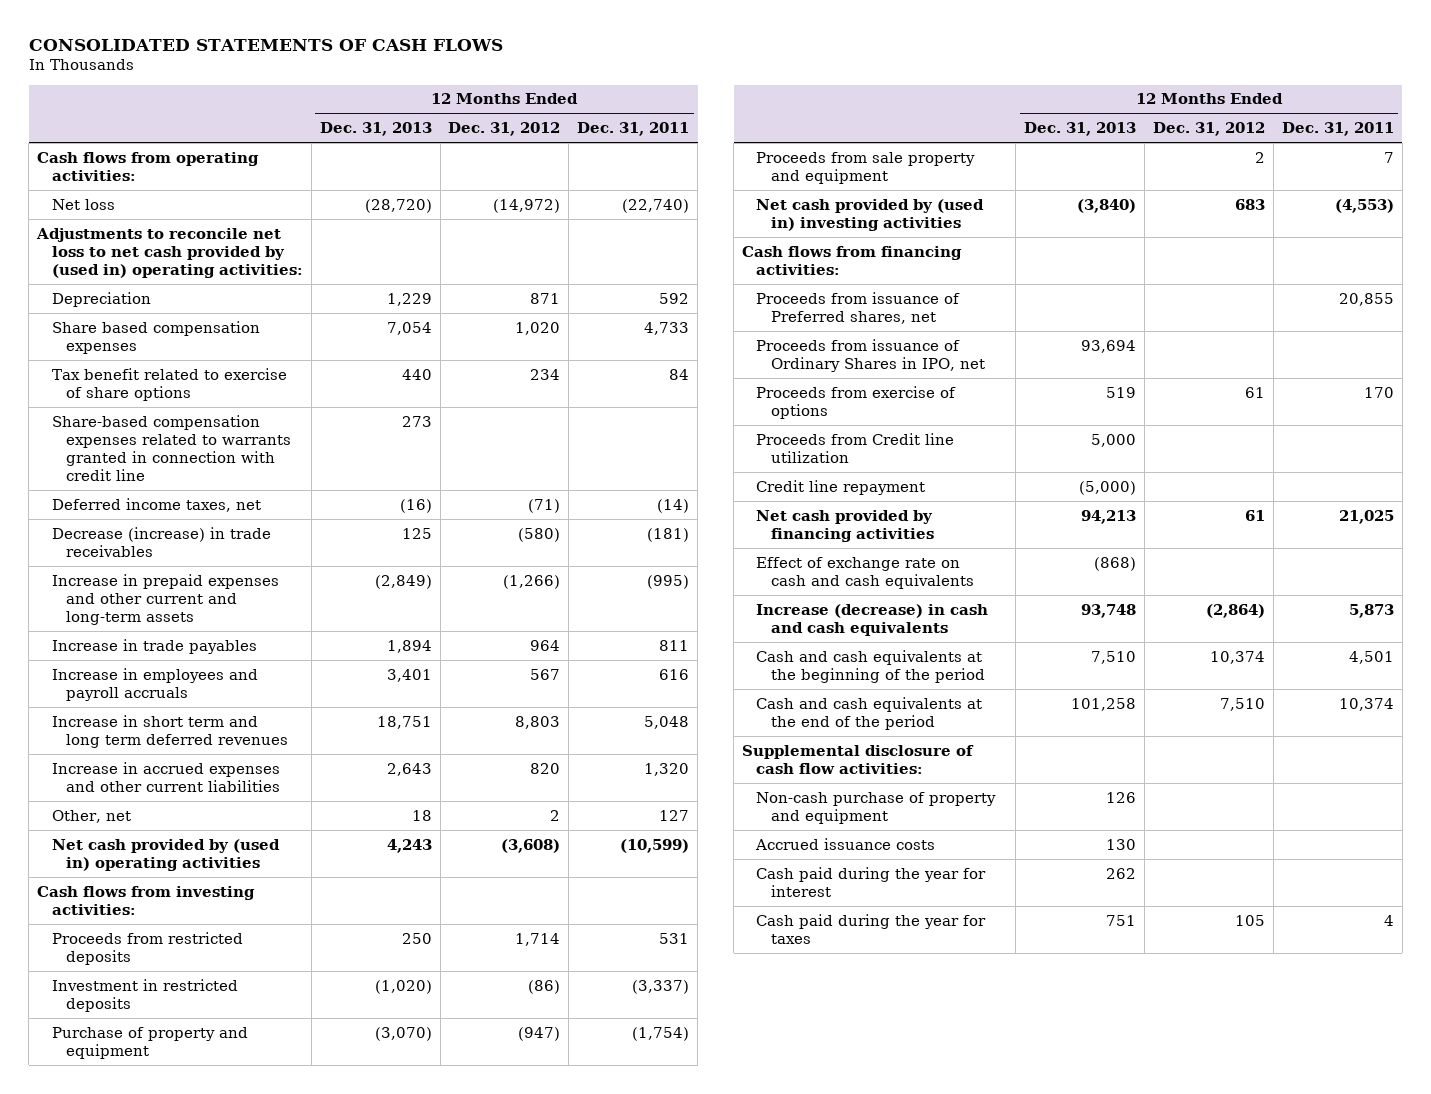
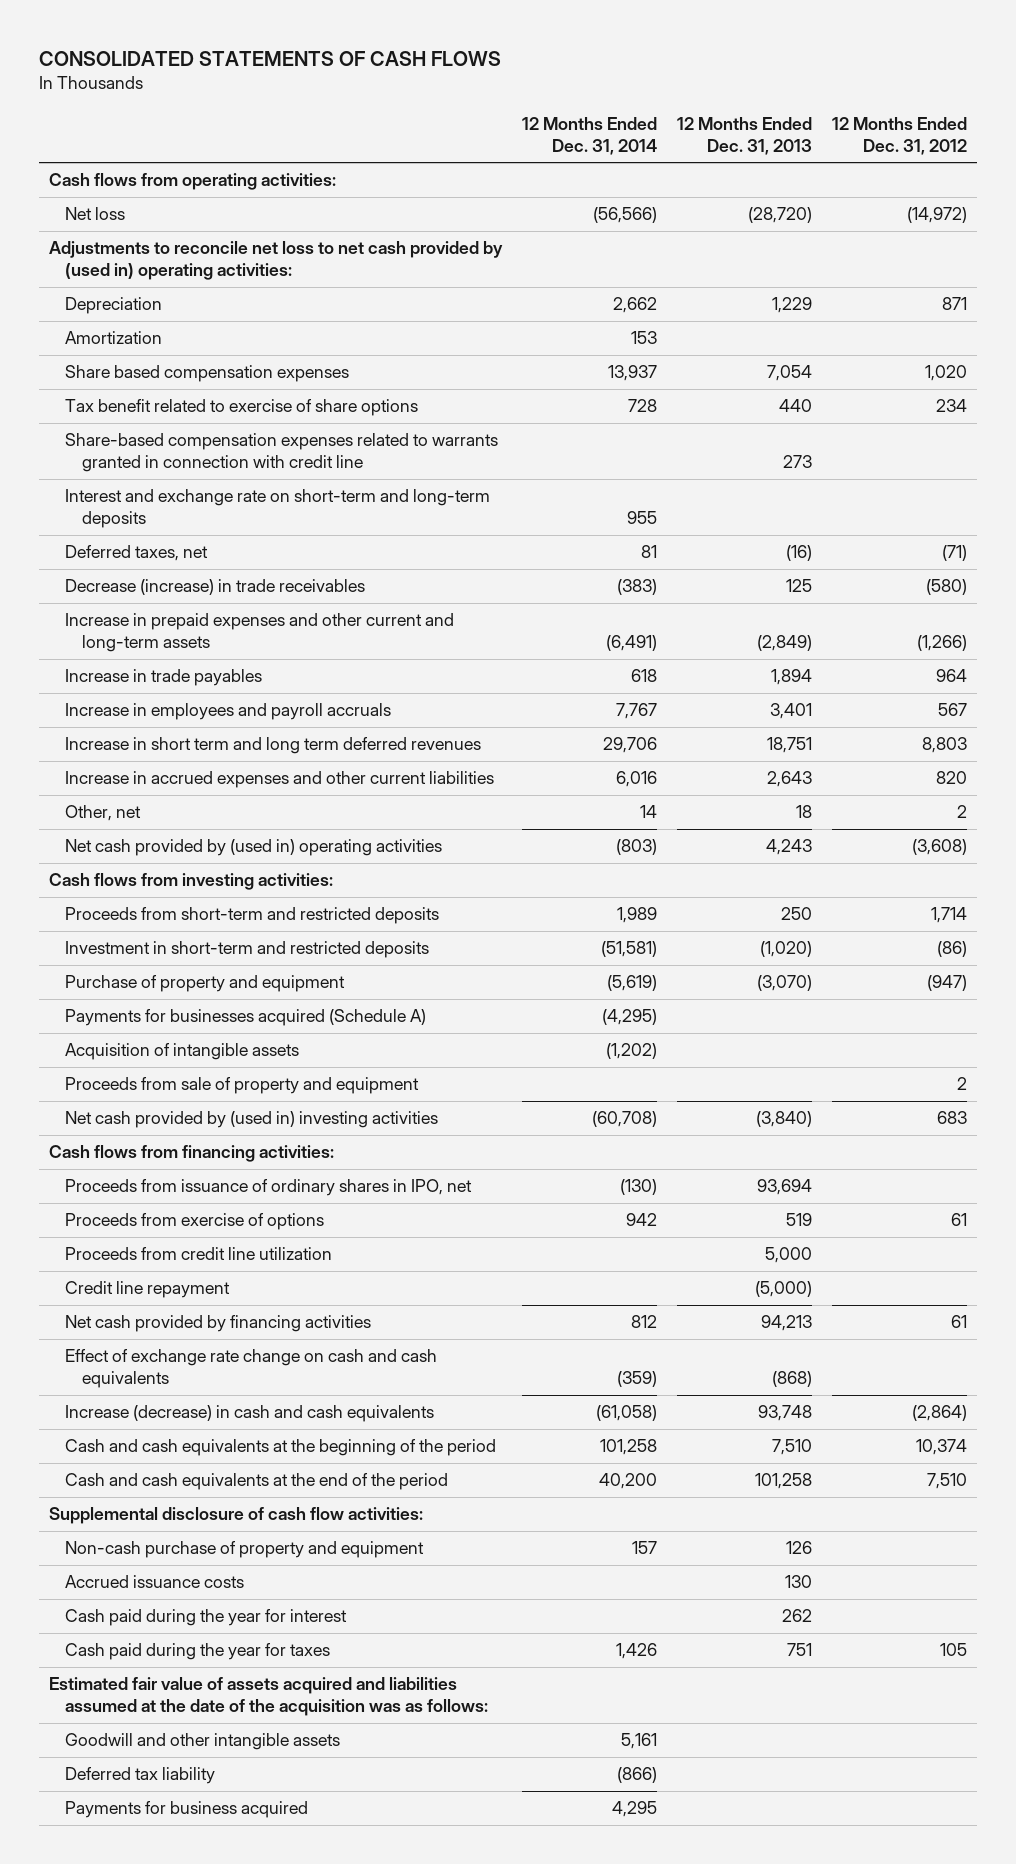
[577,122,690,137] Dec. 31, 2011 -> none
none -> [522,116,658,155] 12 Months Ended Dec. 31, 2014
none -> [65,331,163,345] Amortization
none -> [65,489,491,529] Interest and exchange rate on short-term and long-term deposits
[51,497,261,512] Deferred income taxes, net -> [65,545,209,562] Deferred taxes, net
[51,931,243,965] Proceeds from restricted deposits -> [65,907,440,925] Proceeds from short-term and restricted deposits
[51,978,238,1012] Investment in restricted deposits -> [65,941,430,959] Investment in short-term and restricted deposits
none -> [65,1009,427,1027] Payments for businesses acquired (Schedule A)
none -> [65,1043,300,1061] Acquisition of intangible assets
[756,151,976,184] Proceeds from sale property and equipment -> [65,1077,420,1095] Proceeds from sale of property and equipment
[756,291,961,324] Proceeds from issuance of Preferred shares, net -> none
[756,338,985,372] Proceeds from issuance of Ordinary Shares in IPO, net -> [65,1179,473,1197] Proceeds from issuance of ordinary shares in IPO, net
[756,432,955,463] Proceeds from Credit line utilization -> [65,1247,333,1261] Proceeds from credit line utilization
[756,556,974,589] Effect of exchange rate on cash and cash equivalents -> [65,1349,438,1389] Effect of exchange rate change on cash and cash equivalents
none -> [49,1677,489,1717] Estimated fair value of assets acquired and liabilities assumed at the date of the acquisition was as follows:
none -> [65,1733,341,1751] Goodwill and other intangible assets
none -> [65,1767,216,1785] Deferred tax liability
none -> [65,1801,309,1819] Payments for business acquired

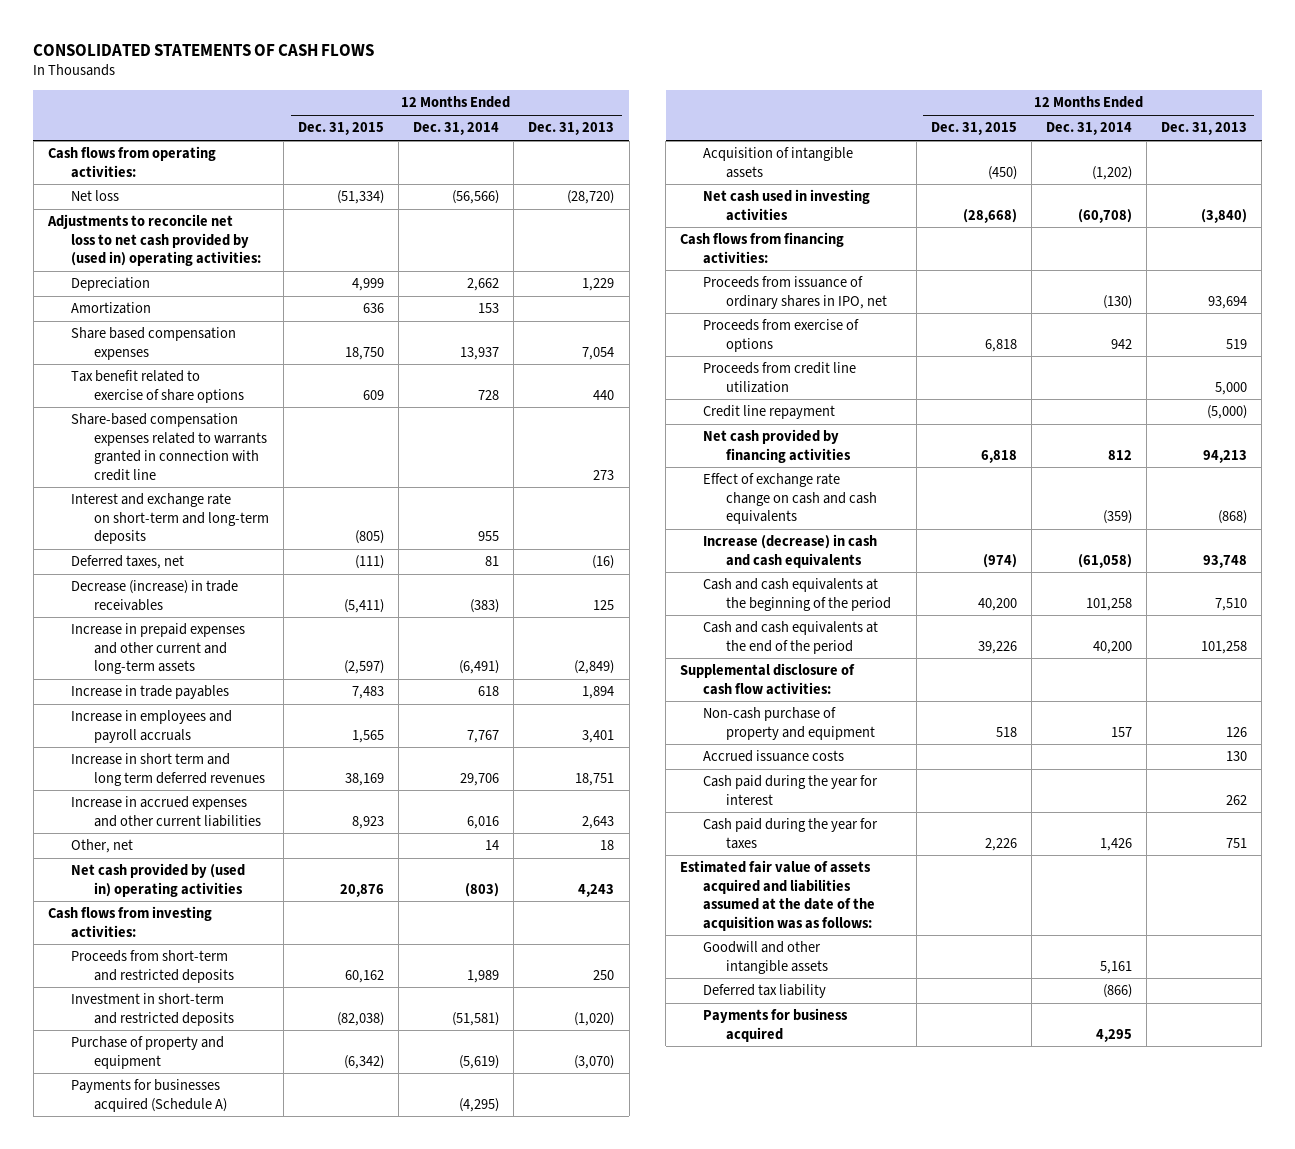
[832,116,968,155] 12 Months Ended Dec. 31, 2012 -> none
none -> [298,122,385,136] Dec. 31, 2015
[65,1077,420,1095] Proceeds from sale of property and equipment -> none
[65,1111,439,1129] Net cash provided by (used in) investing activities -> [703,189,871,221] Net cash used in investing activities

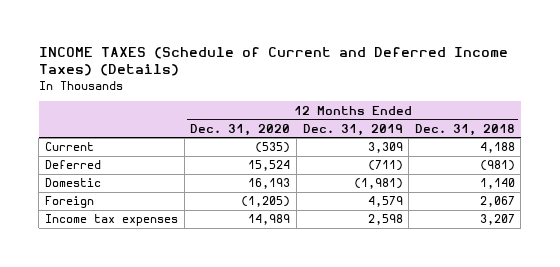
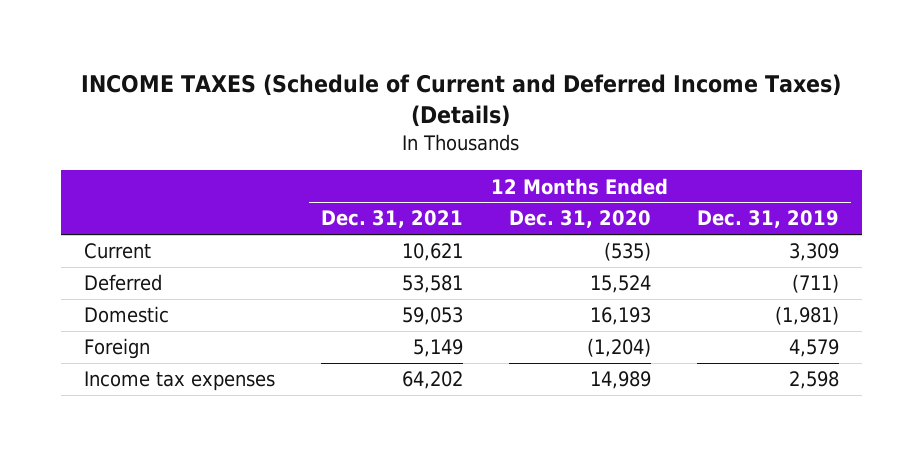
[414,123,515,136] Dec. 31, 2018 -> none
none -> [320,210,463,229] Dec. 31, 2021
[241,196,291,208] (1,205) -> [586,338,651,358] (1,204)

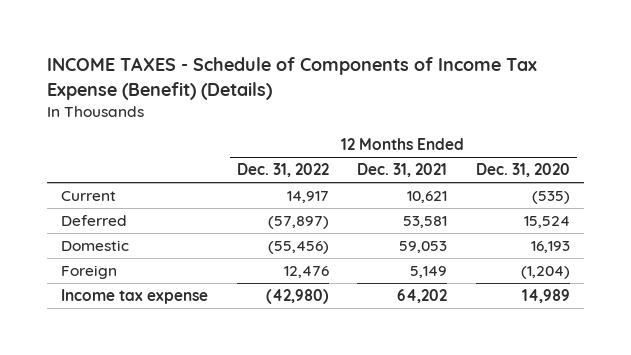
[81,73,842,128] INCOME TAXES (Schedule of Current and Deferred Income Taxes) (Details) -> [46,57,537,100] INCOME TAXES - Schedule of Components of Income Tax Expense (Benefit) (Details)
[697,210,840,229] Dec. 31, 2019 -> none
none -> [236,163,329,178] Dec. 31, 2022
[83,371,275,392] Income tax expenses -> [61,288,209,304] Income tax expense

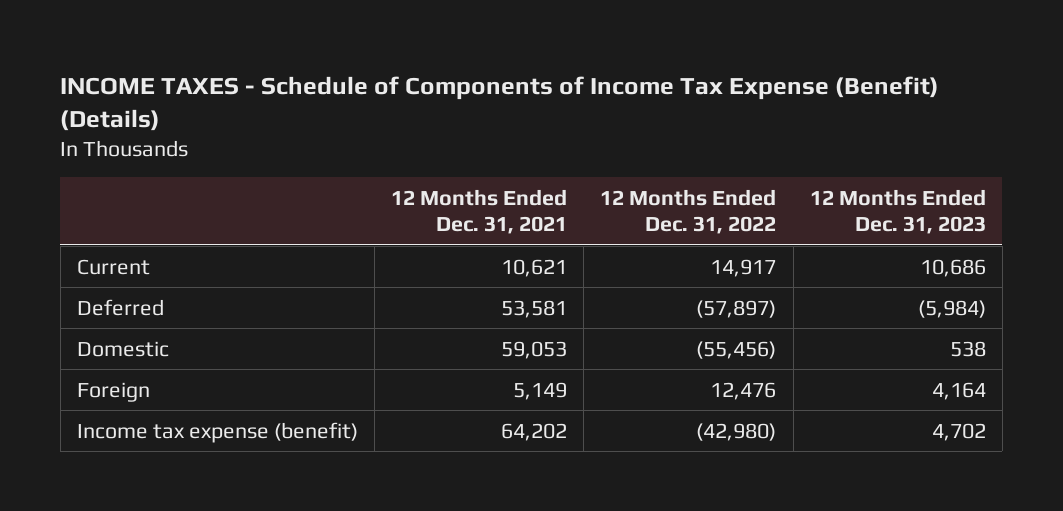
[476,163,571,178] Dec. 31, 2020 -> none
none -> [809,189,986,235] 12 Months Ended Dec. 31, 2023
[61,288,209,304] Income tax expense -> [76,421,358,443] Income tax expense (benefit)

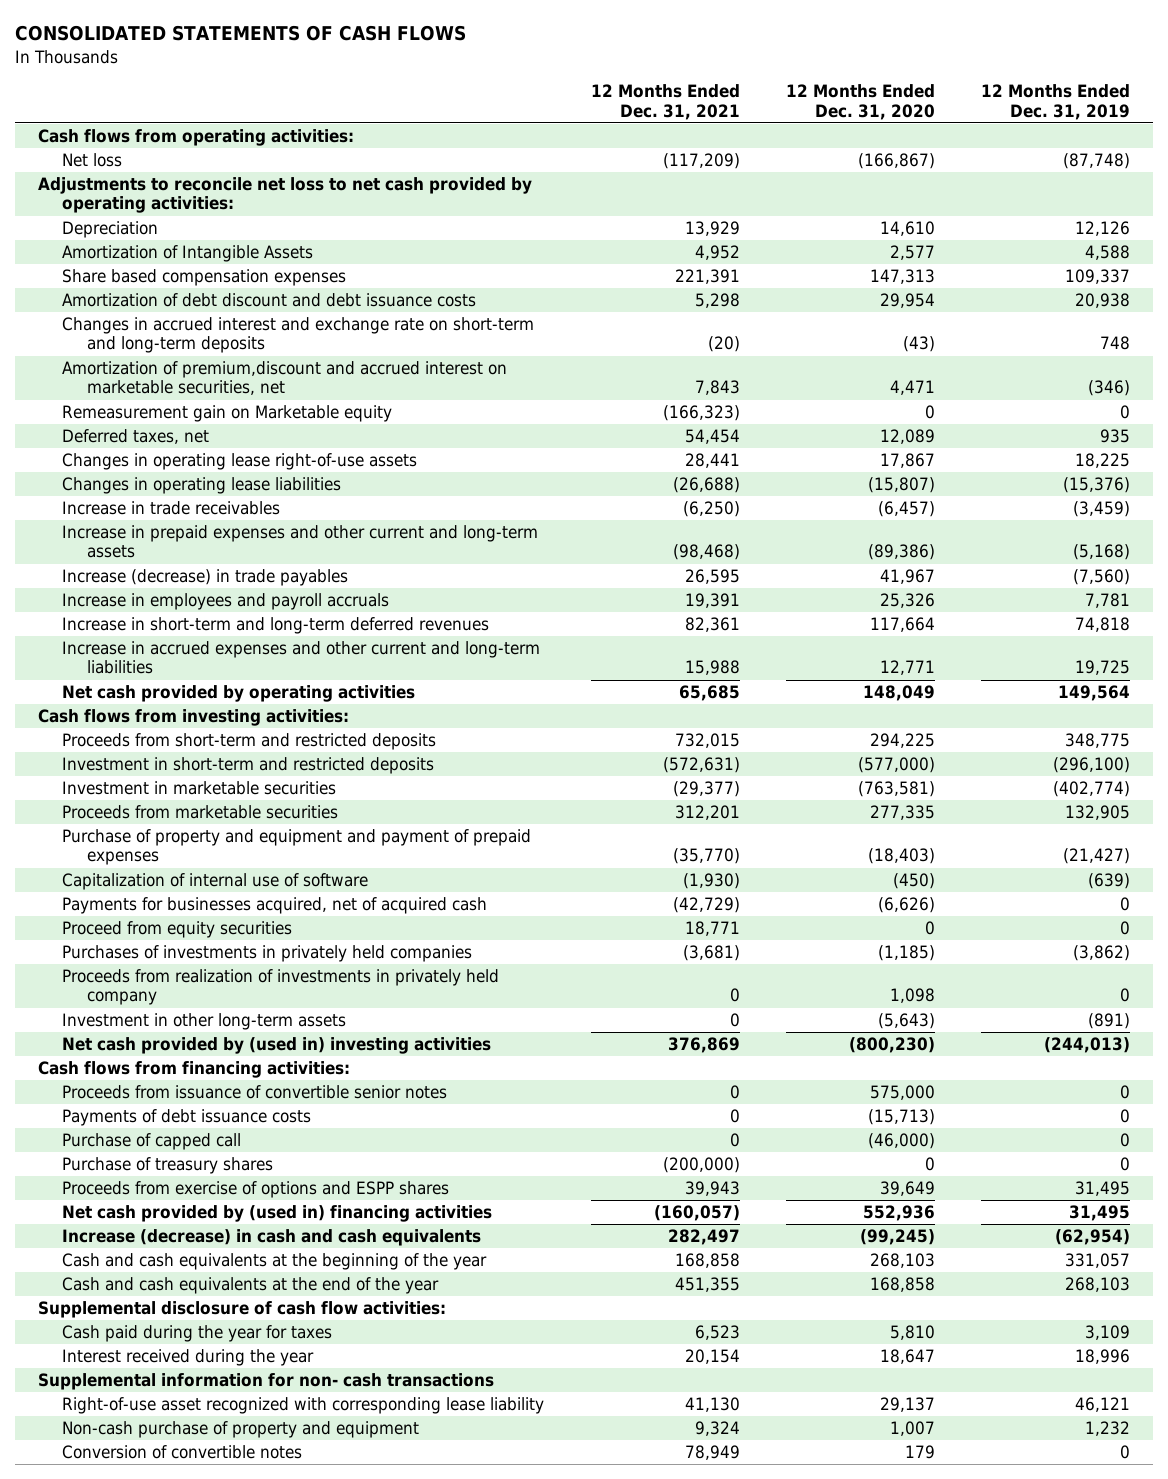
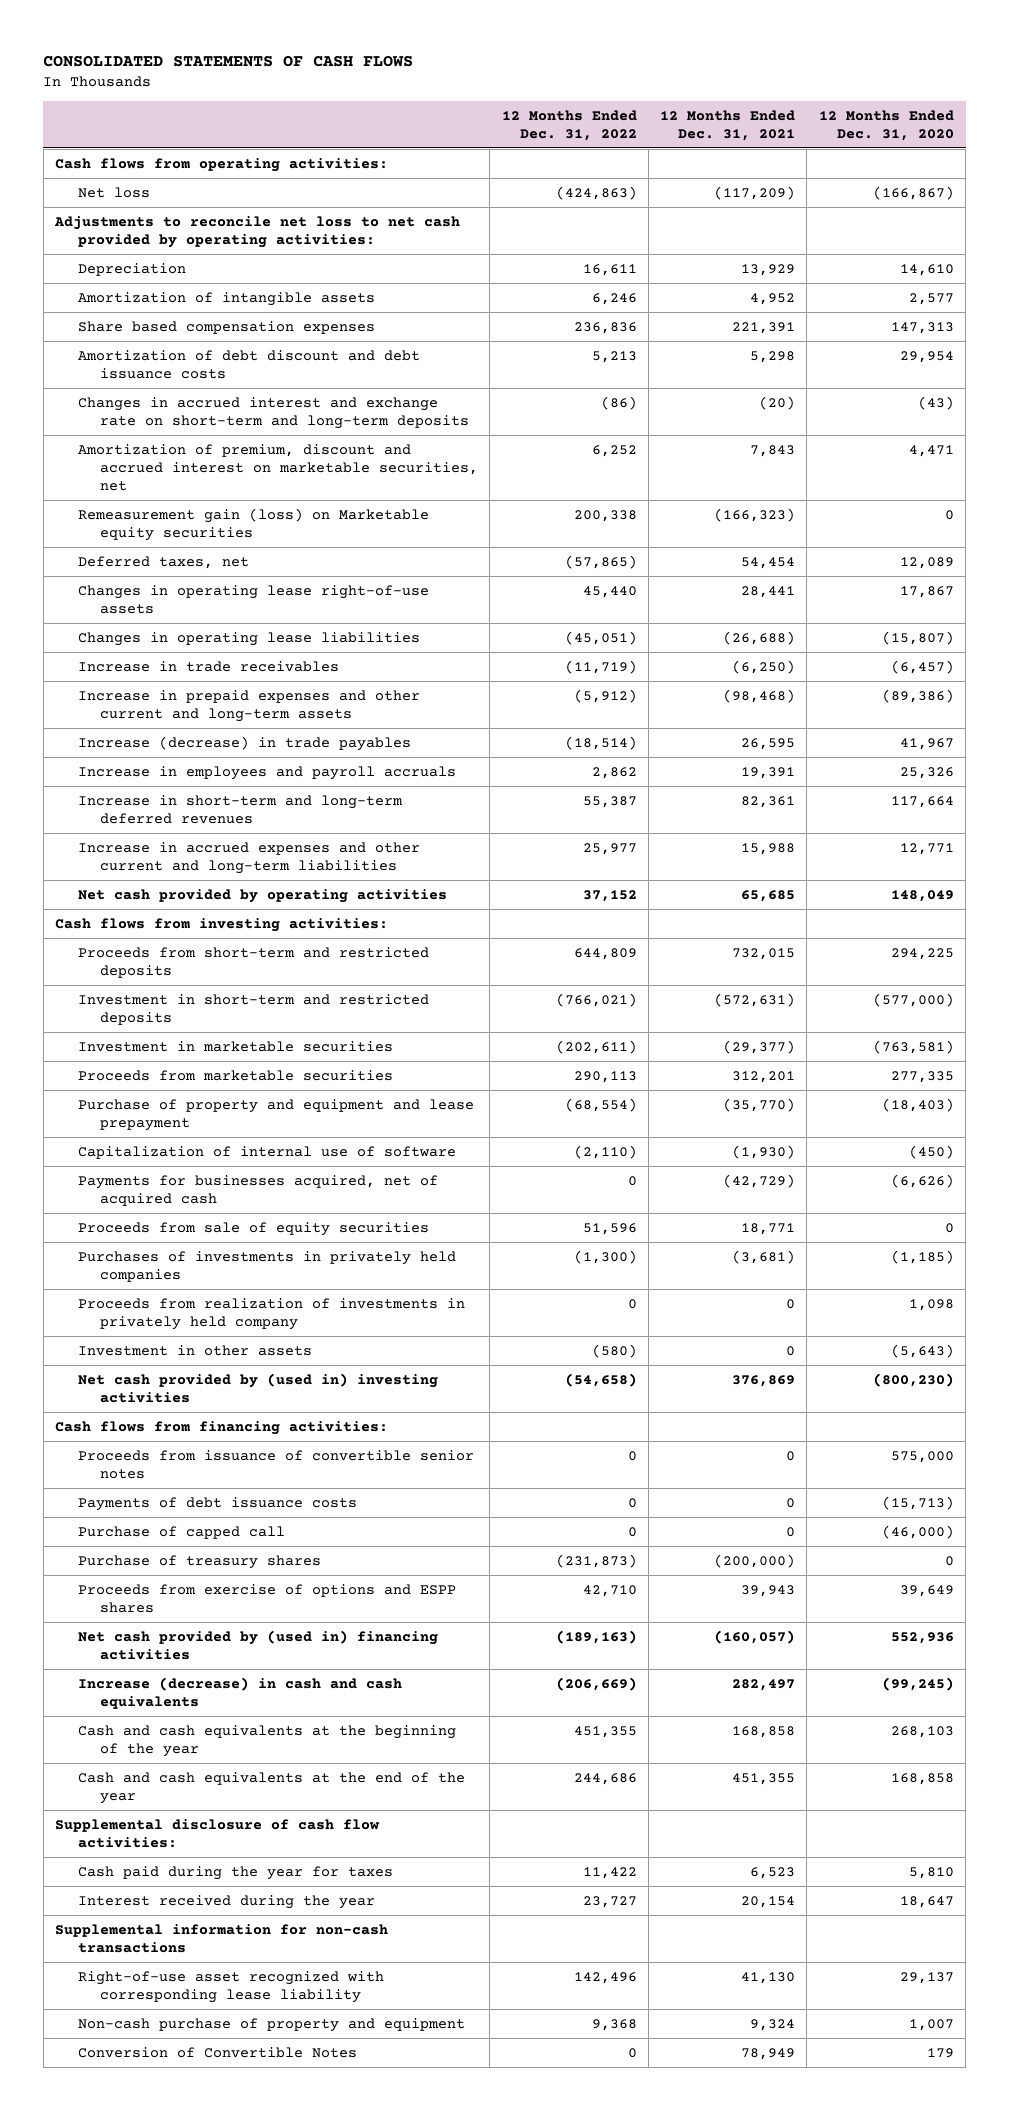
[981,84,1131,120] 12 Months Ended Dec. 31, 2019 -> none
none -> [501,109,637,141] 12 Months Ended Dec. 31, 2022
[62,245,314,263] Amortization of Intangible Assets -> [77,291,375,306] Amortization of intangible assets
[62,361,508,396] Amortization of premium,discount and accrued interest on marketable securities, net -> [77,443,478,491] Amortization of premium, discount and accrued interest on marketable securities, net
[62,405,393,423] Remeasurement gain on Marketable equity -> [77,507,429,541] Remeasurement gain (loss) on Marketable equity securities
[62,829,532,866] Purchase of property and equipment and payment of prepaid expenses -> [77,1098,474,1131] Purchase of property and equipment and lease prepayment
[62,921,293,939] Proceed from equity securities -> [77,1221,429,1236] Proceeds from sale of equity securities
[62,1013,347,1031] Investment in other long-term assets -> [77,1344,312,1356] Investment in other assets
[37,1373,494,1391] Supplemental information for non- cash transactions -> [55,1923,389,1953] Supplemental information for non-cash transactions
[62,1445,303,1460] Conversion of convertible notes -> [77,2046,357,2058] Conversion of Convertible Notes

